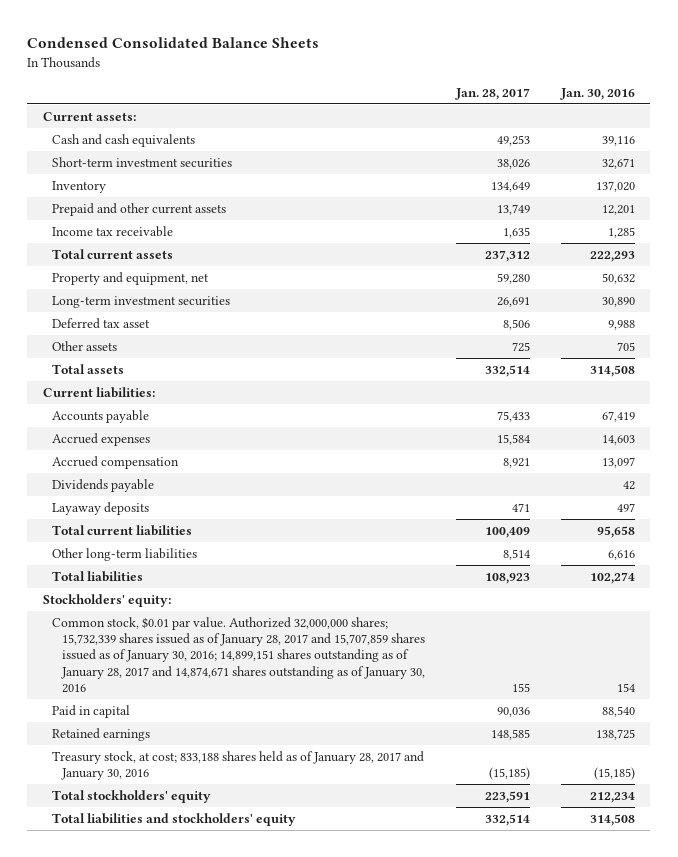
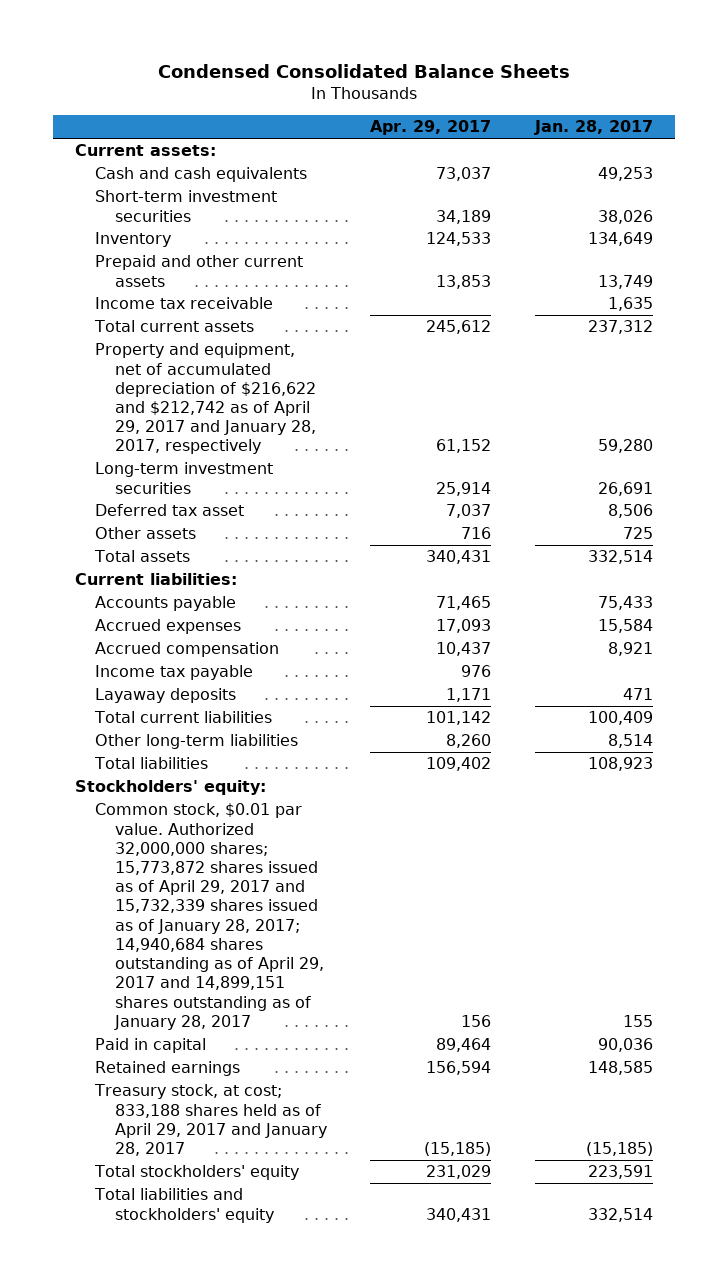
[559,87,635,100] Jan. 30, 2016 -> none
none -> [370,120,492,136] Apr. 29, 2017
[52,272,210,286] Property and equipment, net -> [94,343,316,455] Property and equipment, net of accumulated depreciation of $216,622 and $212,742 as of April 29, 2017 and January 28, 2017, respectively
[52,479,155,493] Dividends payable -> none
none -> [94,665,253,681] Income tax payable
[52,617,426,693] Common stock, $0.01 par value. Authorized 32,000,000 shares; 15,732,339 shares issued as of January 28, 2017 and 15,707,859 shares issued as of January 30, 2016; 14,899,151 shares outstanding as of January 28, 2017 and 14,874,671 shares outstanding as of January 30, 2016 -> [94,803,324,1030] Common stock, $0.01 par value. Authorized 32,000,000 shares; 15,773,872 shares issued as of April 29, 2017 and 15,732,339 shares issued as of January 28, 2017; 14,940,684 shares outstanding as of April 29, 2017 and 14,899,151 shares outstanding as of January 28, 2017
[52,751,425,781] Treasury stock, at cost; 833,188 shares held as of January 28, 2017 and January 30, 2016 -> [93,1084,327,1157] Treasury stock, at cost; 833,188 shares held as of April 29, 2017 and January 28, 2017

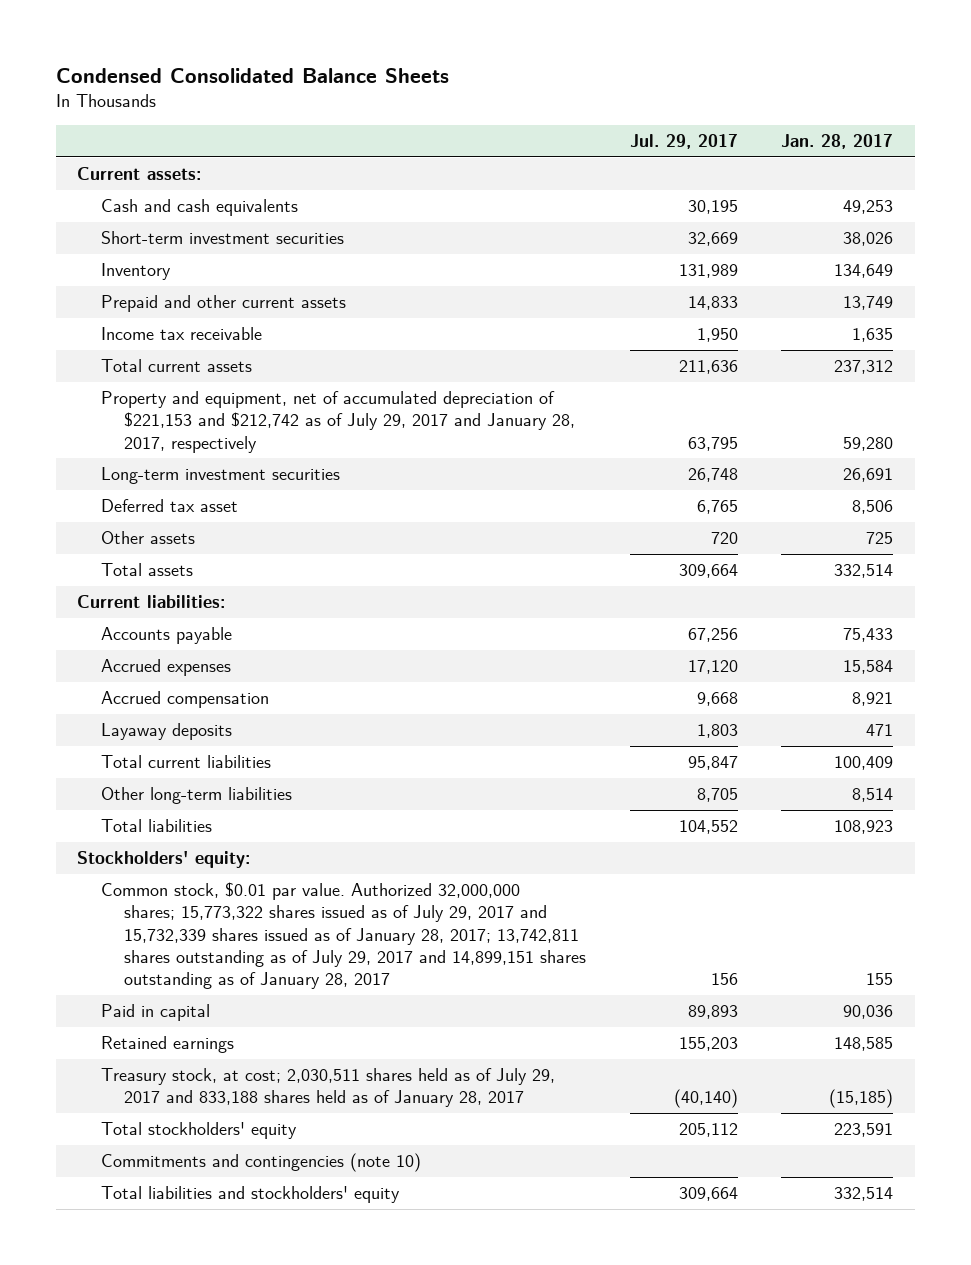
[370,120,492,136] Apr. 29, 2017 -> none
none -> [629,134,738,150] Jul. 29, 2017
[94,343,316,455] Property and equipment, net of accumulated depreciation of $216,622 and $212,742 as of April 29, 2017 and January 28, 2017, respectively -> [100,391,576,453] Property and equipment, net of accumulated depreciation of $221,153 and $212,742 as of July 29, 2017 and January 28, 2017, respectively
[94,665,253,681] Income tax payable -> none
[94,803,324,1030] Common stock, $0.01 par value. Authorized 32,000,000 shares; 15,773,872 shares issued as of April 29, 2017 and 15,732,339 shares issued as of January 28, 2017; 14,940,684 shares outstanding as of April 29, 2017 and 14,899,151 shares outstanding as of January 28, 2017 -> [100,882,587,990] Common stock, $0.01 par value. Authorized 32,000,000 shares; 15,773,322 shares issued as of July 29, 2017 and 15,732,339 shares issued as of January 28, 2017; 13,742,811 shares outstanding as of July 29, 2017 and 14,899,151 shares outstanding as of January 28, 2017
[93,1084,327,1157] Treasury stock, at cost; 833,188 shares held as of April 29, 2017 and January 28, 2017 -> [100,1068,555,1108] Treasury stock, at cost; 2,030,511 shares held as of July 29, 2017 and 833,188 shares held as of January 28, 2017
none -> [100,1153,421,1173] Commitments and contingencies (note 10)

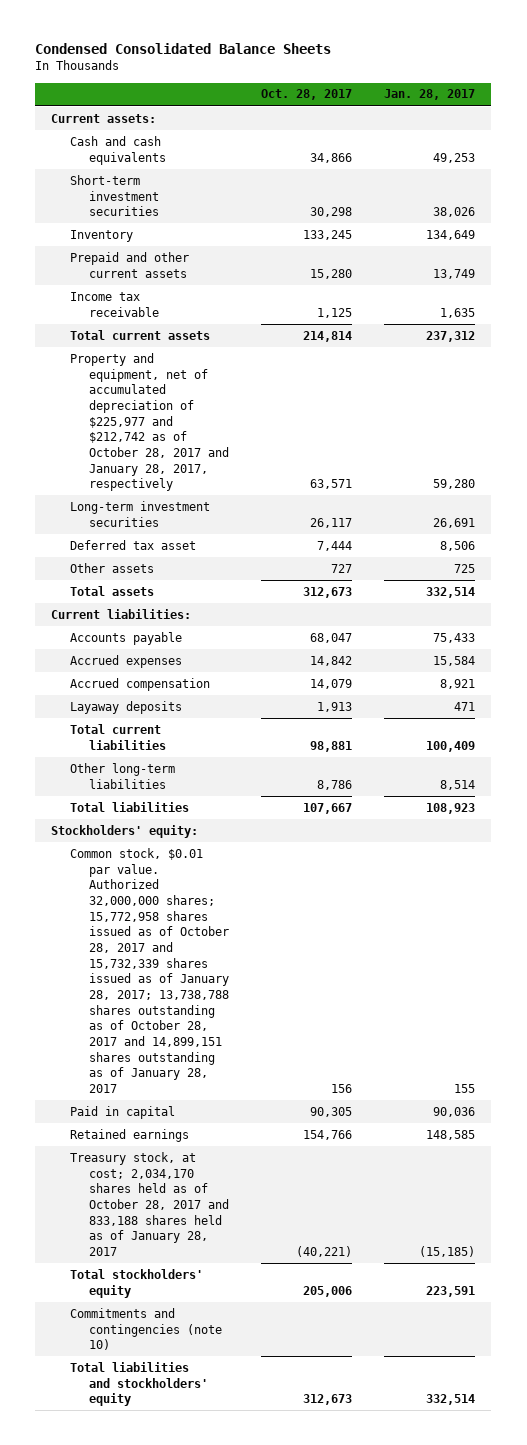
[629,134,738,150] Jul. 29, 2017 -> none
none -> [261,89,353,101] Oct. 28, 2017
[100,391,576,453] Property and equipment, net of accumulated depreciation of $221,153 and $212,742 as of July 29, 2017 and January 28, 2017, respectively -> [70,352,230,492] Property and equipment, net of accumulated depreciation of $225,977 and $212,742 as of October 28, 2017 and January 28, 2017, respectively
[100,882,587,990] Common stock, $0.01 par value. Authorized 32,000,000 shares; 15,773,322 shares issued as of July 29, 2017 and 15,732,339 shares issued as of January 28, 2017; 13,742,811 shares outstanding as of July 29, 2017 and 14,899,151 shares outstanding as of January 28, 2017 -> [70,847,230,1093] Common stock, $0.01 par value. Authorized 32,000,000 shares; 15,772,958 shares issued as of October 28, 2017 and 15,732,339 shares issued as of January 28, 2017; 13,738,788 shares outstanding as of October 28, 2017 and 14,899,151 shares outstanding as of January 28, 2017
[100,1068,555,1108] Treasury stock, at cost; 2,030,511 shares held as of July 29, 2017 and 833,188 shares held as of January 28, 2017 -> [70,1151,230,1256] Treasury stock, at cost; 2,034,170 shares held as of October 28, 2017 and 833,188 shares held as of January 28, 2017

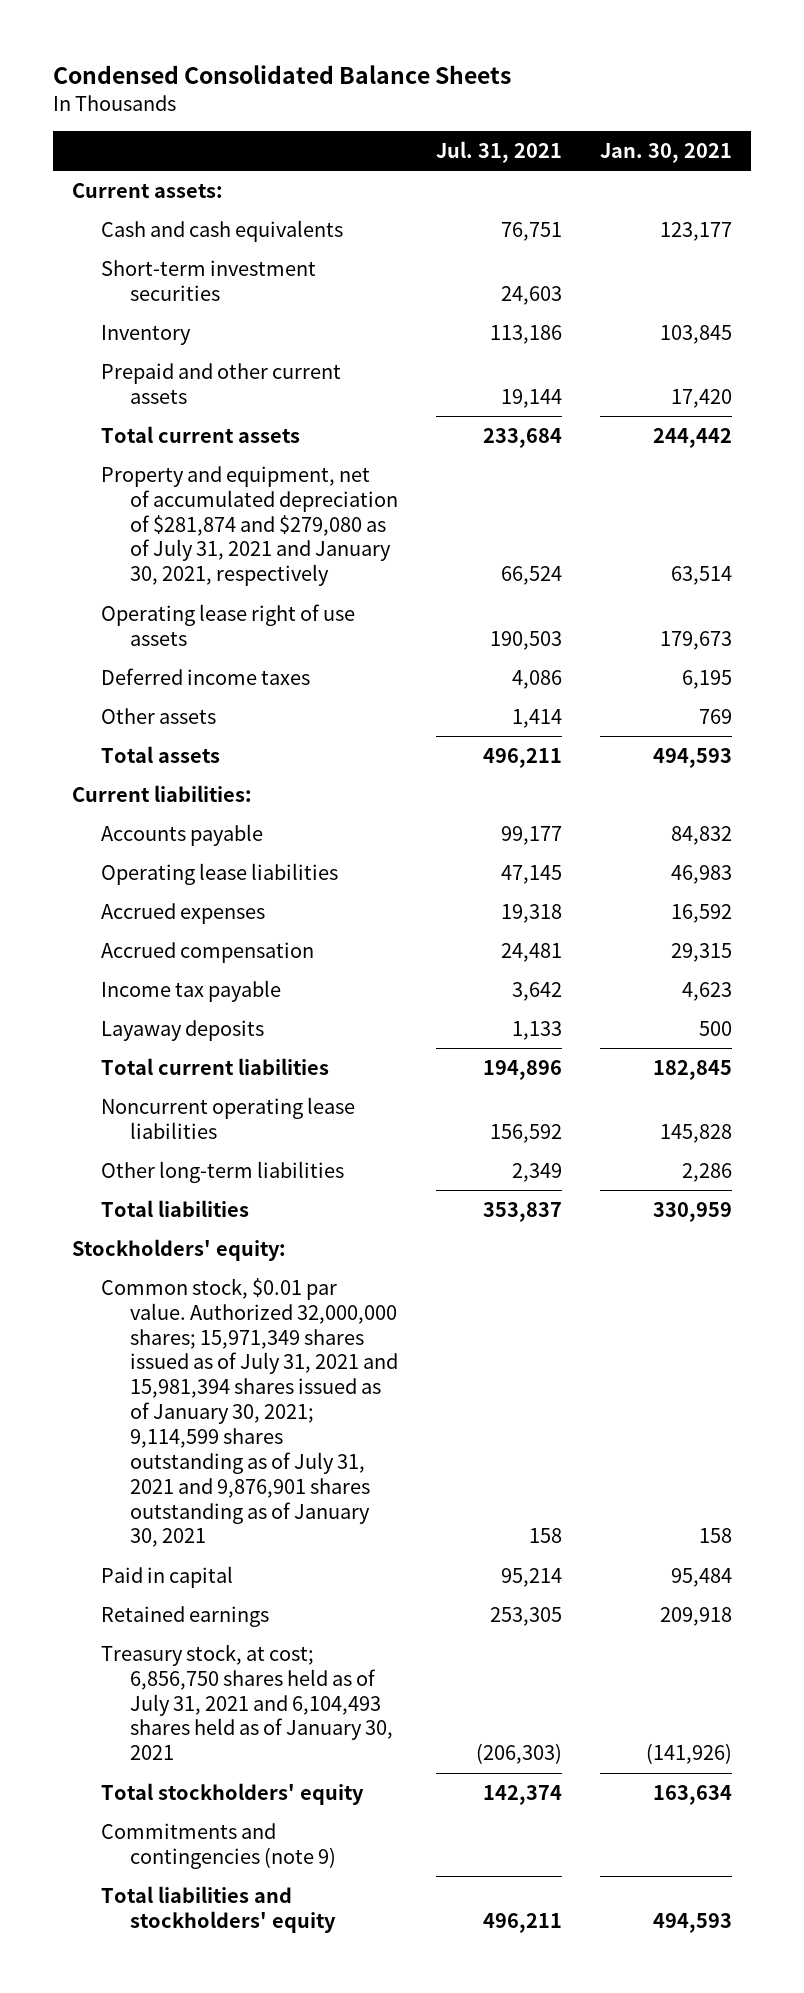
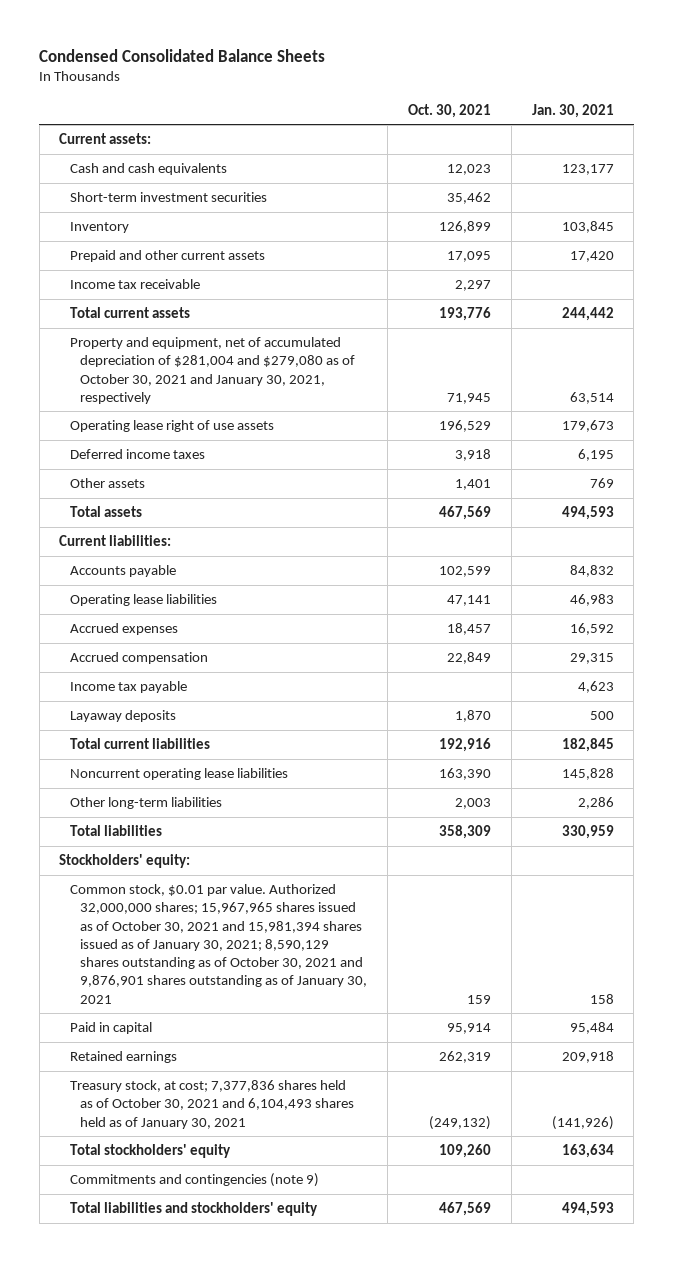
[436,141,563,164] Jul. 31, 2021 -> none
none -> [408,103,492,118] Oct. 30, 2021
none -> [69,279,200,290] Income tax receivable
[101,465,399,587] Property and equipment, net of accumulated depreciation of $281,874 and $279,080 as of July 31, 2021 and January 30, 2021, respectively -> [69,337,356,404] Property and equipment, net of accumulated depreciation of $281,004 and $279,080 as of October 30, 2021 and January 30, 2021, respectively
[101,1277,399,1548] Common stock, $0.01 par value. Authorized 32,000,000 shares; 15,971,349 shares issued as of July 31, 2021 and 15,981,394 shares issued as of January 30, 2021; 9,114,599 shares outstanding as of July 31, 2021 and 9,876,901 shares outstanding as of January 30, 2021 -> [69,884,368,1004] Common stock, $0.01 par value. Authorized 32,000,000 shares; 15,967,965 shares issued as of October 30, 2021 and 15,981,394 shares issued as of January 30, 2021; 8,590,129 shares outstanding as of October 30, 2021 and 9,876,901 shares outstanding as of January 30, 2021
[101,1643,394,1761] Treasury stock, at cost; 6,856,750 shares held as of July 31, 2021 and 6,104,493 shares held as of January 30, 2021 -> [69,1080,355,1129] Treasury stock, at cost; 7,377,836 shares held as of October 30, 2021 and 6,104,493 shares held as of January 30, 2021

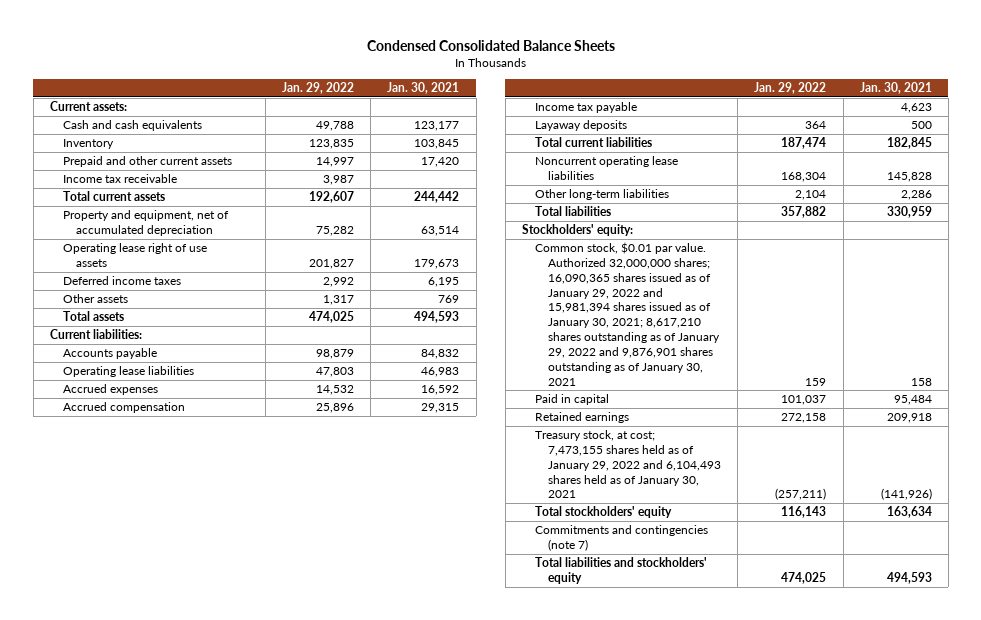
[408,103,492,118] Oct. 30, 2021 -> none
none -> [281,82,354,95] Jan. 29, 2022
[69,192,267,203] Short-term investment securities -> none
[69,337,356,404] Property and equipment, net of accumulated depreciation of $281,004 and $279,080 as of October 30, 2021 and January 30, 2021, respectively -> [62,210,229,236] Property and equipment, net of accumulated depreciation
[69,884,368,1004] Common stock, $0.01 par value. Authorized 32,000,000 shares; 15,967,965 shares issued as of October 30, 2021 and 15,981,394 shares issued as of January 30, 2021; 8,590,129 shares outstanding as of October 30, 2021 and 9,876,901 shares outstanding as of January 30, 2021 -> [535,242,720,386] Common stock, $0.01 par value. Authorized 32,000,000 shares; 16,090,365 shares issued as of January 29, 2022 and 15,981,394 shares issued as of January 30, 2021; 8,617,210 shares outstanding as of January 29, 2022 and 9,876,901 shares outstanding as of January 30, 2021
[69,1080,355,1129] Treasury stock, at cost; 7,377,836 shares held as of October 30, 2021 and 6,104,493 shares held as of January 30, 2021 -> [535,430,721,499] Treasury stock, at cost; 7,473,155 shares held as of January 29, 2022 and 6,104,493 shares held as of January 30, 2021
[69,1173,319,1188] Commitments and contingencies (note 9) -> [535,525,709,551] Commitments and contingencies (note 7)

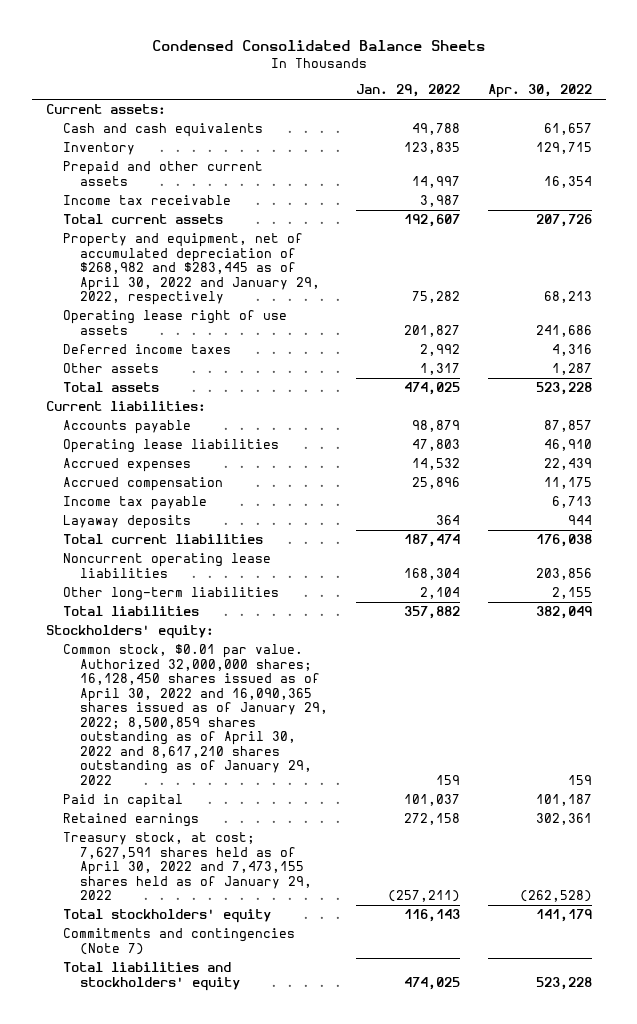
[387,82,460,95] Jan. 30, 2021 -> none
none -> [487,84,592,99] Apr. 30, 2022
[62,210,229,236] Property and equipment, net of accumulated depreciation -> [63,233,321,306] Property and equipment, net of accumulated depreciation of $268,982 and $283,445 as of April 30, 2022 and January 29, 2022, respectively
[535,242,720,386] Common stock, $0.01 par value. Authorized 32,000,000 shares; 16,090,365 shares issued as of January 29, 2022 and 15,981,394 shares issued as of January 30, 2021; 8,617,210 shares outstanding as of January 29, 2022 and 9,876,901 shares outstanding as of January 30, 2021 -> [63,644,329,786] Common stock, $0.01 par value. Authorized 32,000,000 shares; 16,128,450 shares issued as of April 30, 2022 and 16,090,365 shares issued as of January 29, 2022; 8,500,859 shares outstanding as of April 30, 2022 and 8,617,210 shares outstanding as of January 29, 2022
[535,430,721,499] Treasury stock, at cost; 7,473,155 shares held as of January 29, 2022 and 6,104,493 shares held as of January 30, 2021 -> [63,832,313,901] Treasury stock, at cost; 7,627,591 shares held as of April 30, 2022 and 7,473,155 shares held as of January 29, 2022
[535,525,709,551] Commitments and contingencies (note 7) -> [63,928,296,955] Commitments and contingencies (Note 7)

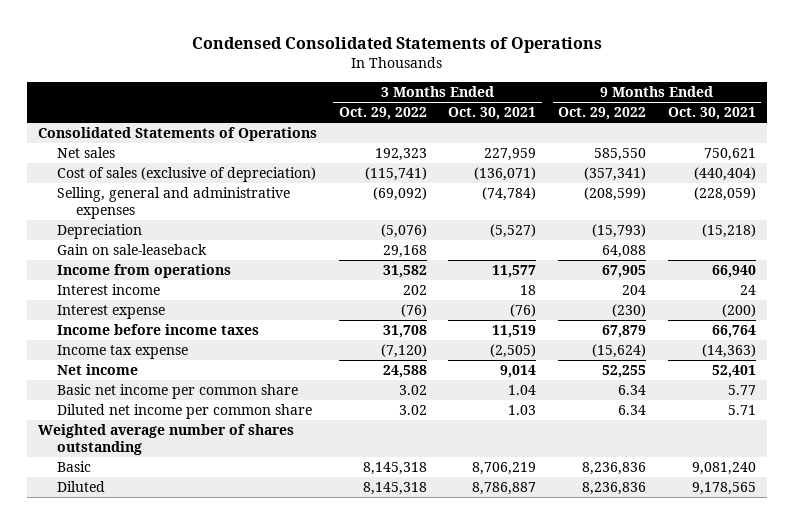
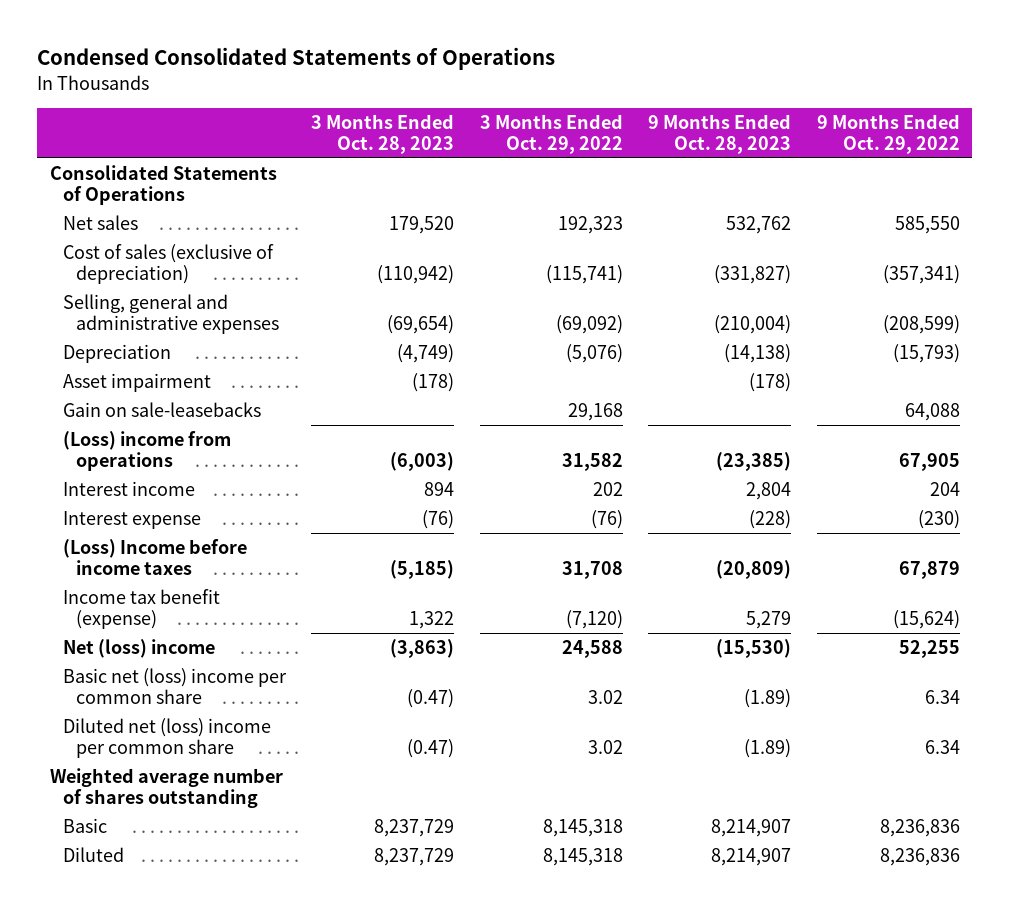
[448,107,537,121] Oct. 30, 2021 -> none
[667,107,756,121] Oct. 30, 2021 -> none
none -> [311,113,455,154] 3 Months Ended Oct. 28, 2023
none -> [648,113,792,154] 9 Months Ended Oct. 28, 2023
none -> [62,373,211,393] Asset impairment
[57,244,208,256] Gain on sale-leaseback -> [62,402,261,418] Gain on sale-leasebacks
[57,264,232,279] Income from operations -> [62,431,231,472] (Loss) income from operations
[57,324,260,336] Income before income taxes -> [62,539,247,576] (Loss) Income before income taxes
[57,345,189,360] Income tax expense -> [62,589,220,630] Income tax benefit (expense)
[57,364,139,376] Net income -> [62,639,215,659] Net (loss) income
[57,384,299,400] Basic net income per common share -> [62,668,287,705] Basic net (loss) income per common share
[57,404,313,420] Diluted net income per common share -> [62,718,271,759] Diluted net (loss) income per common share

